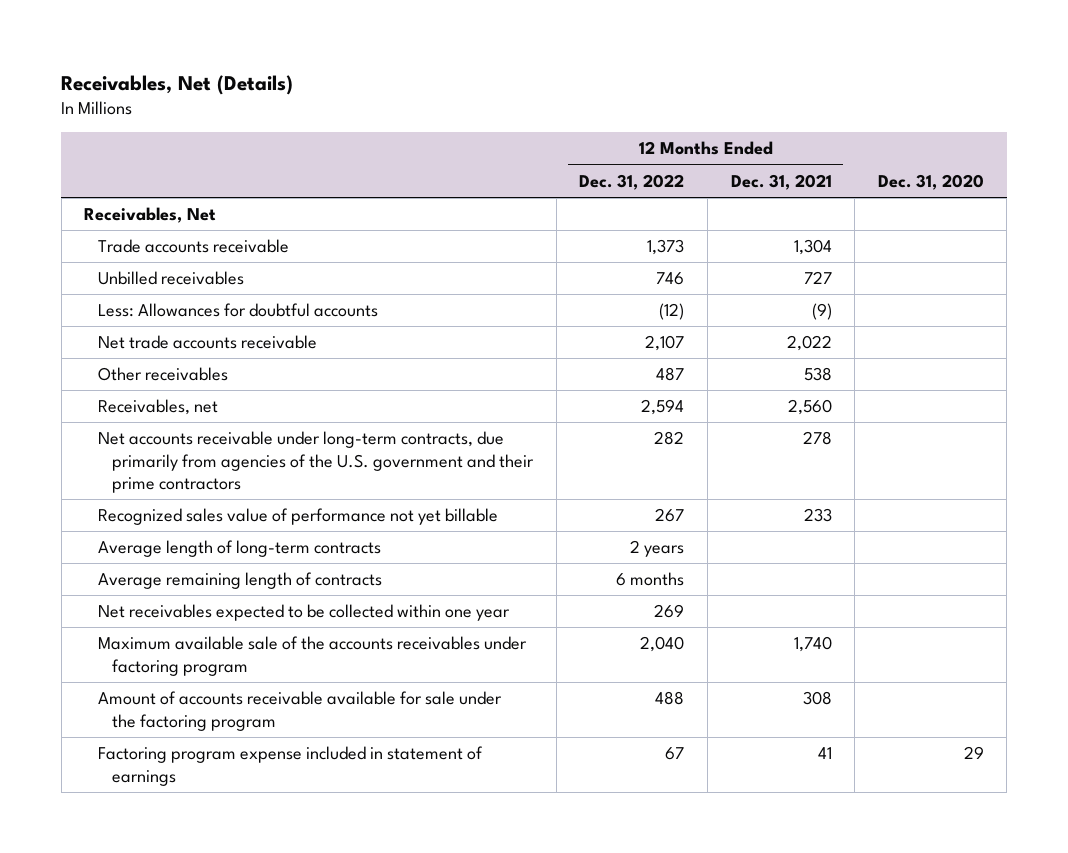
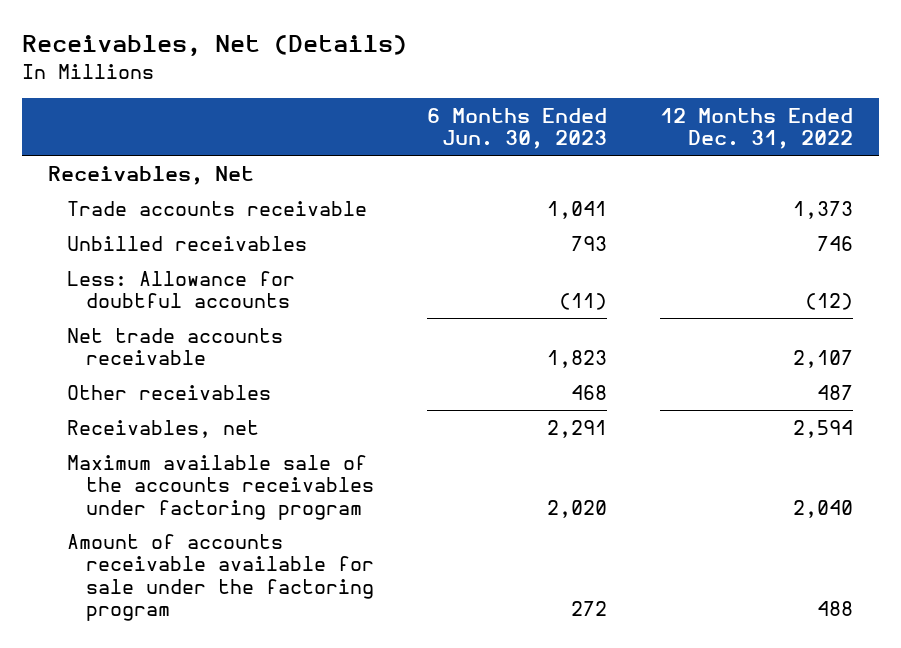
[730,173,832,190] Dec. 31, 2021 -> none
[877,173,984,190] Dec. 31, 2020 -> none
none -> [427,107,608,150] 6 Months Ended Jun. 30, 2023
[98,303,379,318] Less: Allowances for doubtful accounts -> [67,270,296,309] Less: Allowance for doubtful accounts
[98,431,535,494] Net accounts receivable under long-term contracts, due primarily from agencies of the U.S. government and their prime contractors -> none
[98,508,499,526] Recognized sales value of performance not yet billable -> none
[98,540,382,558] Average length of long-term contracts -> none
[98,572,383,590] Average remaining length of contracts -> none
[98,604,511,622] Net receivables expected to be collected within one year -> none
[98,746,484,786] Factoring program expense included in statement of earnings -> none

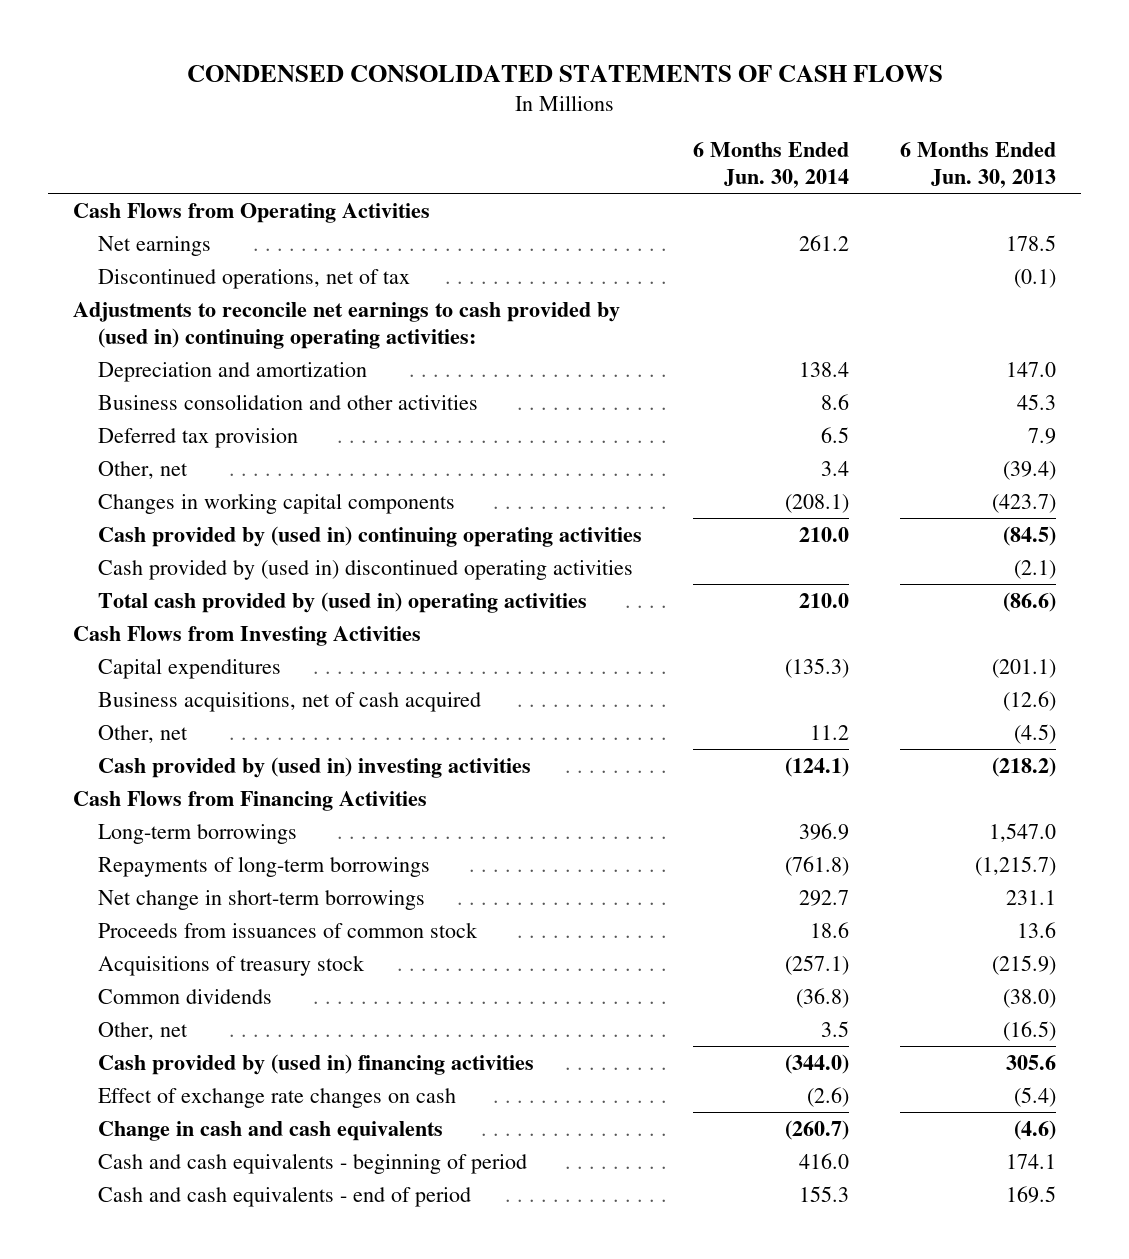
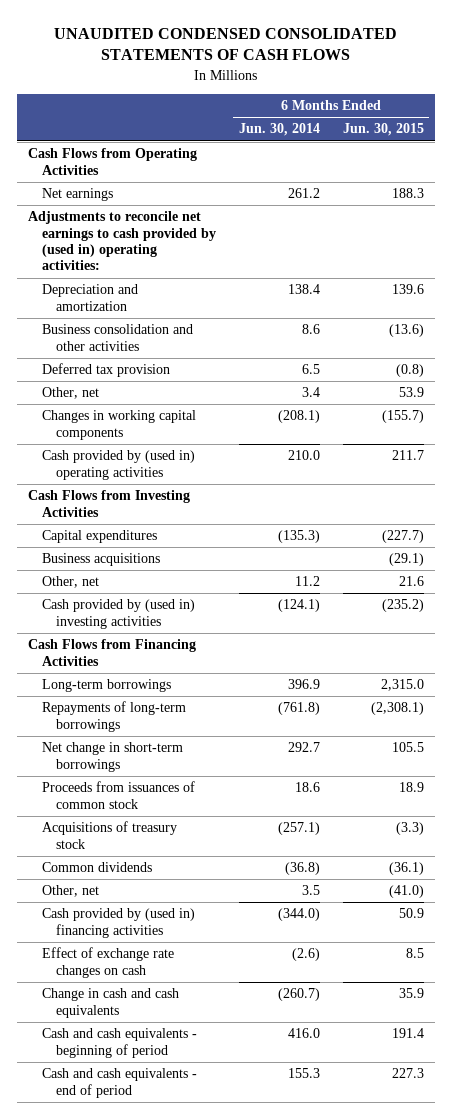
[186,64,943,82] CONDENSED CONSOLIDATED STATEMENTS OF CASH FLOWS -> [53,27,397,61] UNAUDITED CONDENSED CONSOLIDATED STATEMENTS OF CASH FLOWS
[899,141,1056,189] 6 Months Ended Jun. 30, 2013 -> none
none -> [342,123,424,137] Jun. 30, 2015
[97,268,410,289] Discontinued operations, net of tax -> none
[73,301,621,350] Adjustments to reconcile net earnings to cash provided by (used in) continuing operating activities: -> [28,211,217,271] Adjustments to reconcile net earnings to cash provided by (used in) operating activities:
[97,525,642,547] Cash provided by (used in) continuing operating activities -> none
[97,559,633,580] Cash provided by (used in) discontinued operating activities -> none
[97,591,587,613] Total cash provided by (used in) operating activities -> [42,450,196,480] Cash provided by (used in) operating activities
[97,691,481,712] Business acquisitions, net of cash acquired -> [42,553,161,567] Business acquisitions

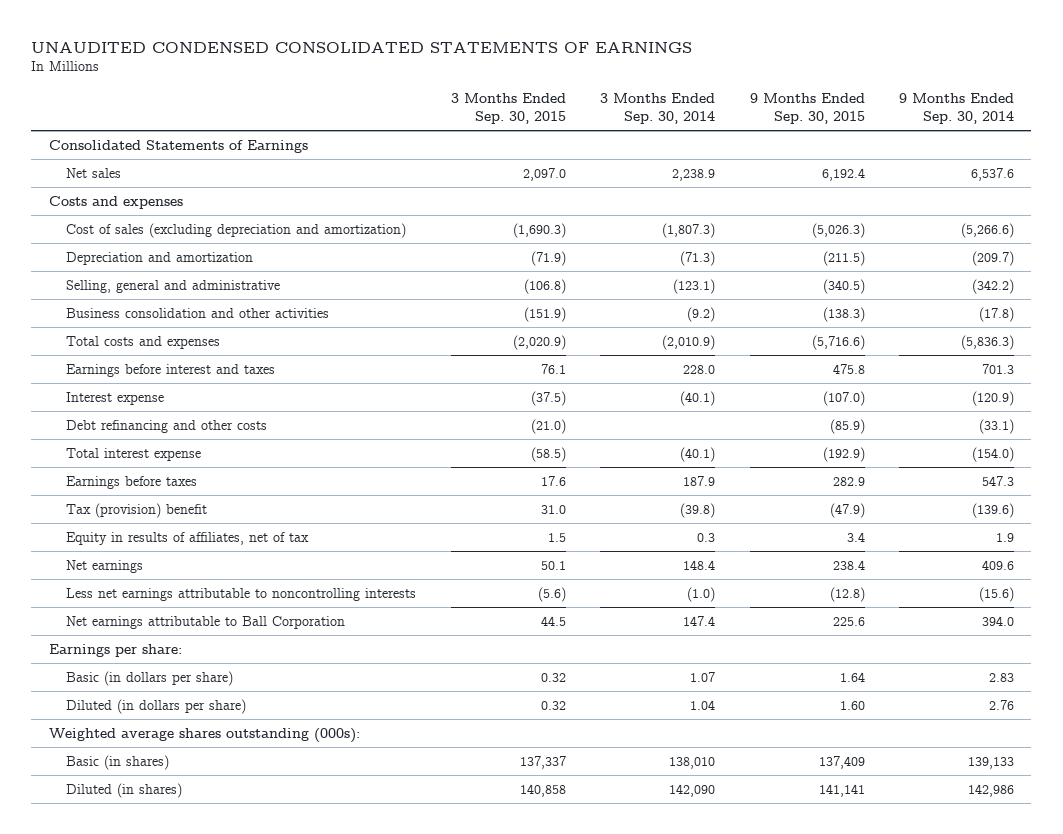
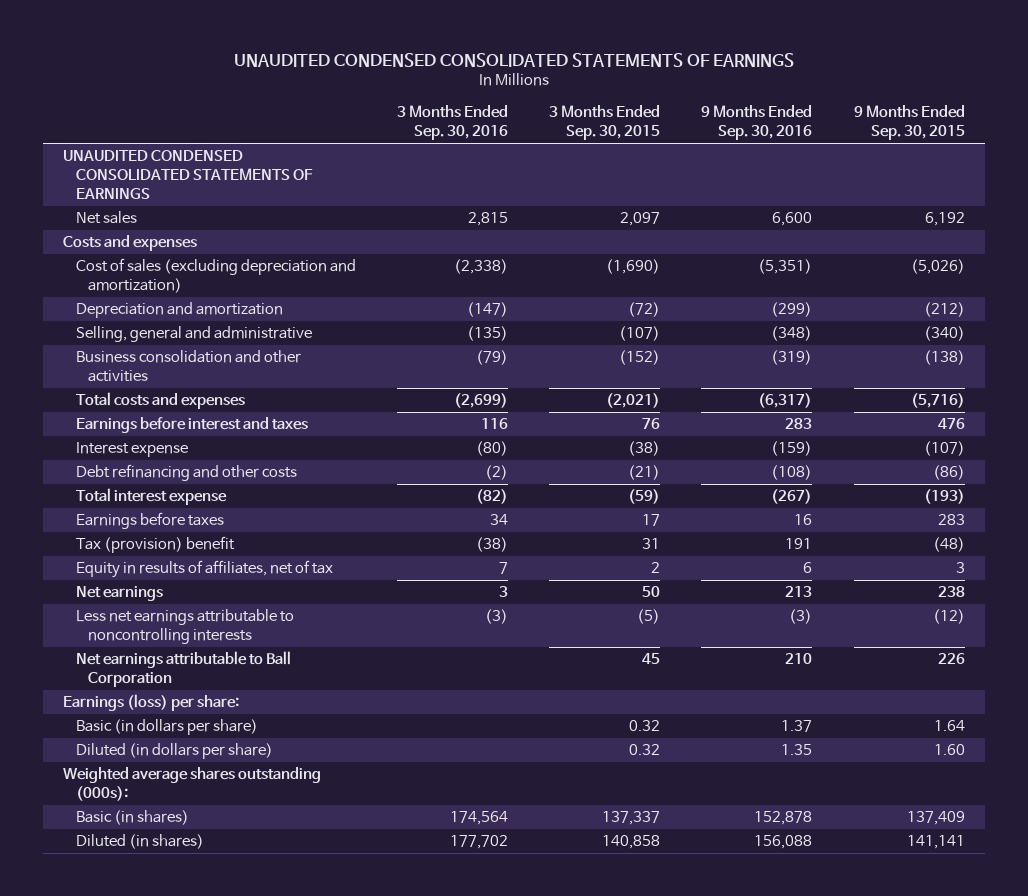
[600,93,716,125] 3 Months Ended Sep. 30, 2014 -> none
[898,93,1014,125] 9 Months Ended Sep. 30, 2014 -> none
none -> [396,105,508,141] 3 Months Ended Sep. 30, 2016
none -> [701,105,813,141] 9 Months Ended Sep. 30, 2016
[48,139,308,153] Consolidated Statements of Earnings -> [63,150,313,200] UNAUDITED CONDENSED CONSOLIDATED STATEMENTS OF EARNINGS
[522,167,566,181] 2,097.0 -> [620,212,661,227] 2,097
[821,167,865,181] 6,192.4 -> [924,212,965,227] 6,192
[512,222,566,238] (1,690.3) -> [606,259,661,275] (1,690)
[811,222,865,238] (5,026.3) -> [910,259,965,275] (5,026)
[530,250,566,266] (71.9) -> [628,302,661,318] (72)
[822,250,865,266] (211.5) -> [923,302,965,318] (212)
[523,278,566,294] (106.8) -> [619,326,661,342] (107)
[822,278,865,294] (340.5) -> [923,326,965,342] (340)
[523,306,566,322] (151.9) -> [619,350,661,366] (152)
[822,306,865,322] (138.3) -> [923,350,965,366] (138)
[512,334,566,350] (2,020.9) -> [606,393,661,409] (2,021)
[811,334,865,350] (5,716.6) -> [910,393,965,409] (5,716)
[540,363,566,374] 76.1 -> [642,418,661,430] 76
[832,363,865,374] 475.8 -> [937,418,965,430] 476
[530,390,566,406] (37.5) -> [628,441,661,457] (38)
[822,390,865,406] (107.0) -> [923,441,965,457] (107)
[530,418,566,434] (21.0) -> [628,465,661,481] (21)
[829,418,865,434] (85.9) -> [932,465,965,481] (86)
[530,446,566,462] (58.5) -> [628,489,661,505] (59)
[822,446,865,462] (192.9) -> [923,489,965,505] (193)
[540,475,566,486] 17.6 -> [642,514,661,527] 17
[832,476,865,486] 282.9 -> [937,514,965,526] 283
[540,504,566,514] 31.0 -> [642,538,661,550] 31
[829,502,865,518] (47.9) -> [932,537,965,553] (48)
[547,532,566,542] 1.5 -> [651,562,661,574] 2
[846,531,865,542] 3.4 -> [955,562,965,574] 3
[540,560,566,570] 50.1 -> [642,586,661,598] 50
[832,559,865,570] 238.4 -> [937,586,965,598] 238
[537,586,566,602] (5.6) -> [637,609,661,625] (5)
[829,586,865,602] (12.8) -> [932,609,965,625] (12)
[540,615,566,626] 44.5 -> [642,653,661,665] 45
[832,616,865,626] 225.6 -> [937,653,965,665] 226
[48,643,182,657] Earnings per share: -> [63,694,240,712] Earnings (loss) per share:

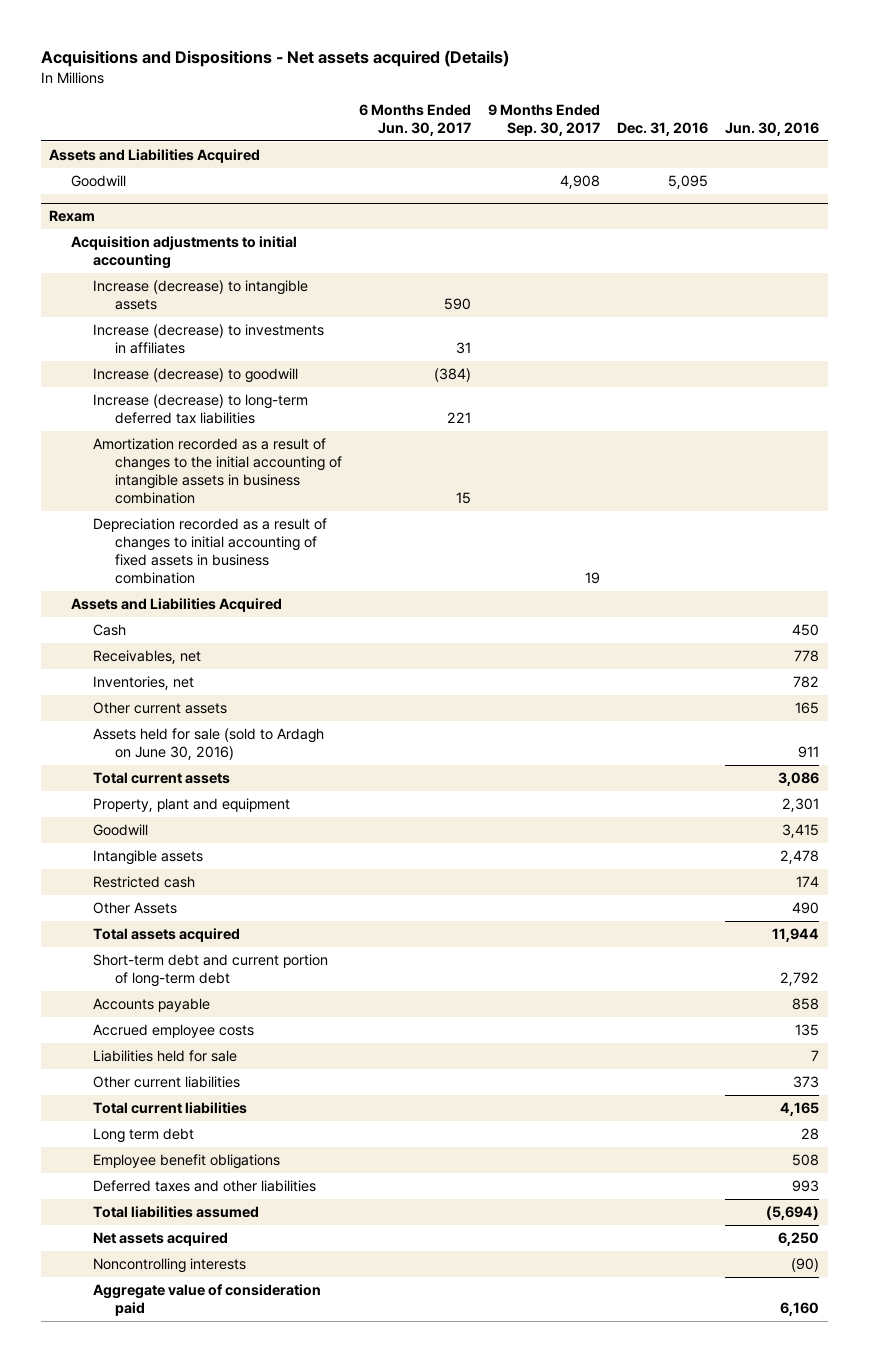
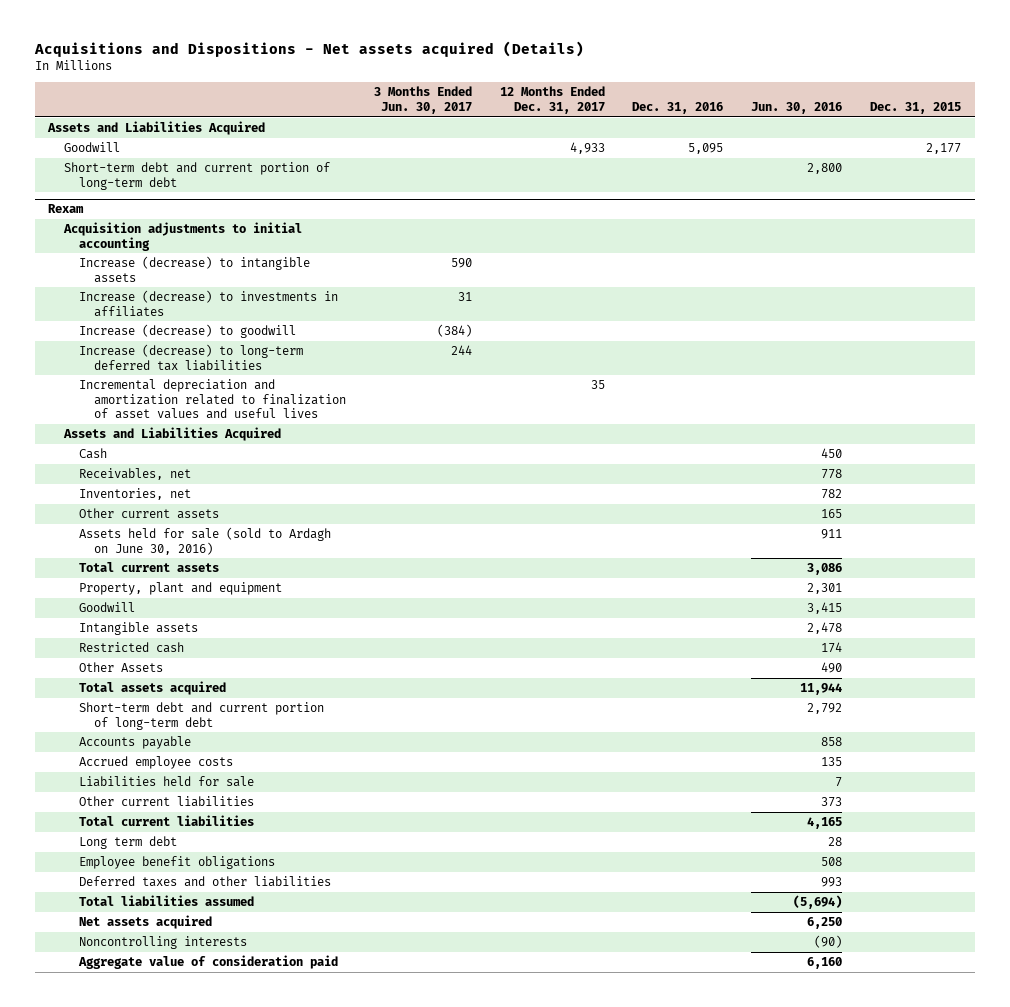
[359,103,472,137] 6 Months Ended Jun. 30, 2017 -> none
[488,103,601,137] 9 Months Ended Sep. 30, 2017 -> none
none -> [373,86,472,114] 3 Months Ended Jun. 30, 2017
none -> [499,86,605,114] 12 Months Ended Dec. 31, 2017
none -> [870,101,962,114] Dec. 31, 2015
none -> [63,162,330,190] Short-term debt and current portion of long-term debt
[93,437,343,505] Amortization recorded as a result of changes to the initial accounting of intangible assets in business combination -> none
[93,517,328,585] Depreciation recorded as a result of changes to initial accounting of fixed assets in business combination -> none
none -> [78,379,346,420] Incremental depreciation and amortization related to finalization of asset values and useful lives

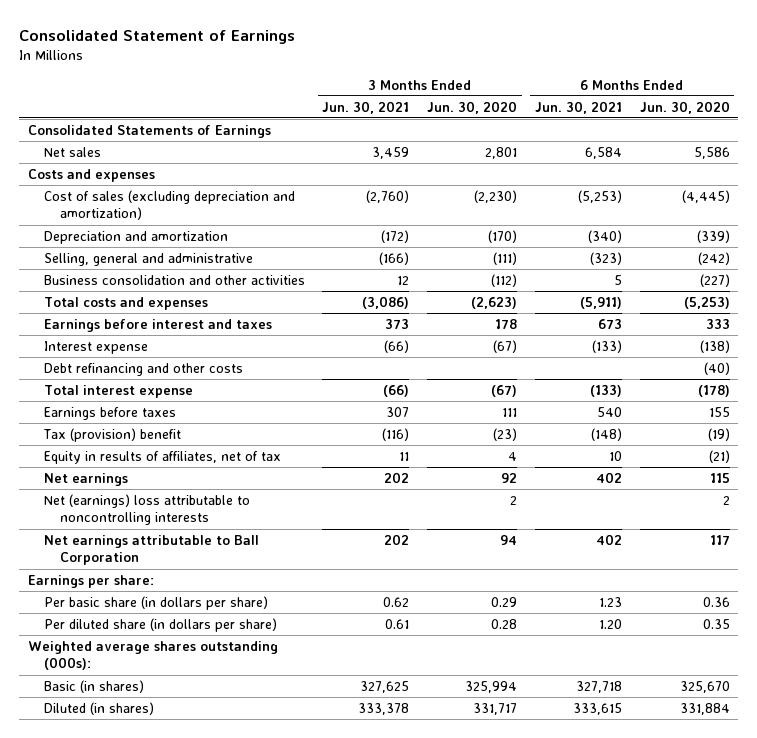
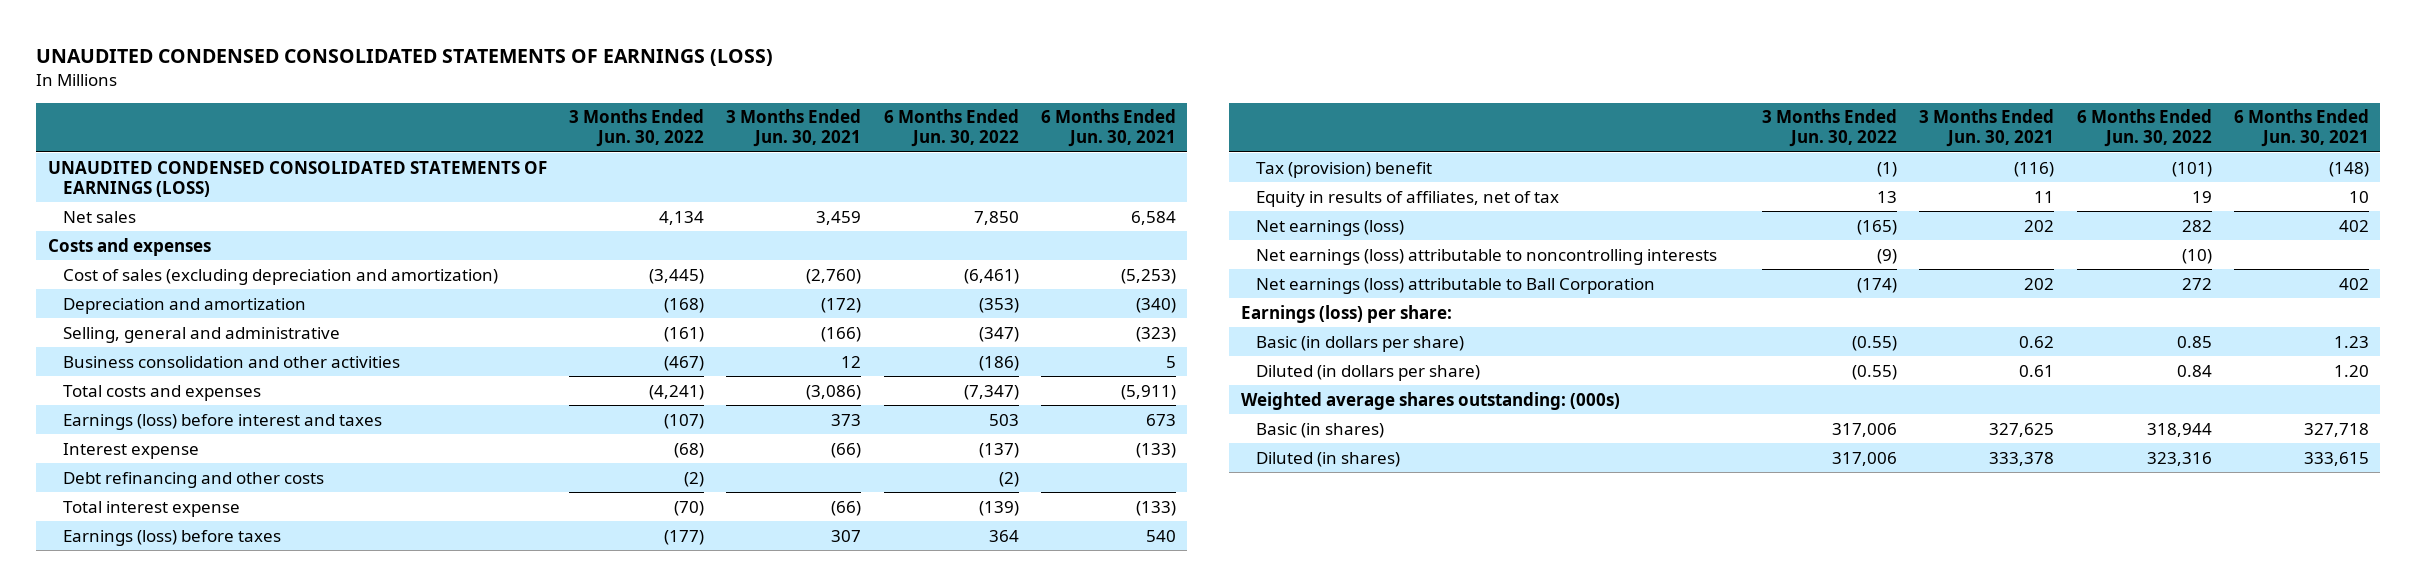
[18,29,295,44] Consolidated Statement of Earnings -> [36,48,774,66] UNAUDITED CONDENSED CONSOLIDATED STATEMENTS OF EARNINGS (LOSS)
[427,100,518,114] Jun. 30, 2020 -> none
[639,100,730,114] Jun. 30, 2020 -> none
none -> [568,109,704,148] 3 Months Ended Jun. 30, 2022
none -> [883,109,1019,148] 6 Months Ended Jun. 30, 2022
[27,124,271,138] Consolidated Statements of Earnings -> [47,160,547,197] UNAUDITED CONDENSED CONSOLIDATED STATEMENTS OF EARNINGS (LOSS)
[43,318,272,332] Earnings before interest and taxes -> [63,413,383,430] Earnings (loss) before interest and taxes
[43,406,176,420] Earnings before taxes -> [63,529,282,546] Earnings (loss) before taxes
[43,472,128,486] Net earnings -> [1256,219,1405,236] Net earnings (loss)
[43,493,250,526] Net (earnings) loss attributable to noncontrolling interests -> [1256,248,1718,265] Net earnings (loss) attributable to noncontrolling interests
[43,534,259,566] Net earnings attributable to Ball Corporation -> [1256,277,1656,294] Net earnings (loss) attributable to Ball Corporation
[27,574,154,588] Earnings per share: -> [1240,304,1452,323] Earnings (loss) per share:
[43,595,268,610] Per basic share (in dollars per share) -> [1256,335,1465,352] Basic (in dollars per share)
[43,617,277,632] Per diluted share (in dollars per share) -> [1256,364,1481,381] Diluted (in dollars per share)
[27,640,278,671] Weighted average shares outstanding (000s): -> [1240,391,1620,410] Weighted average shares outstanding: (000s)

